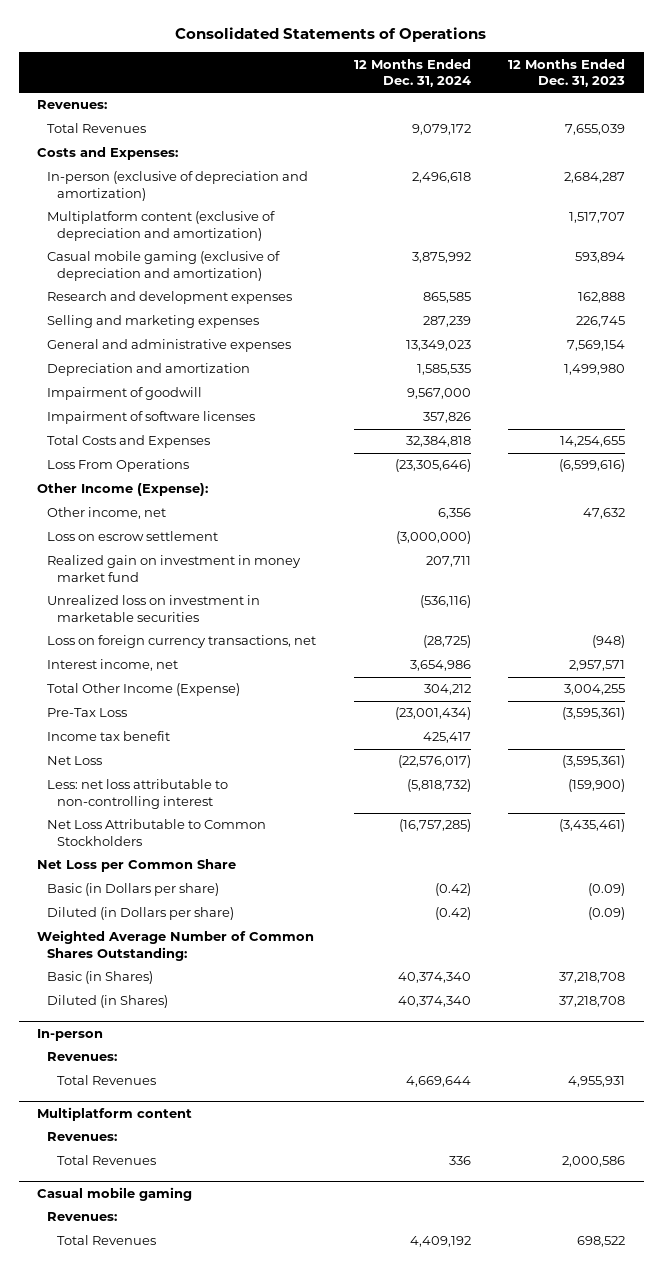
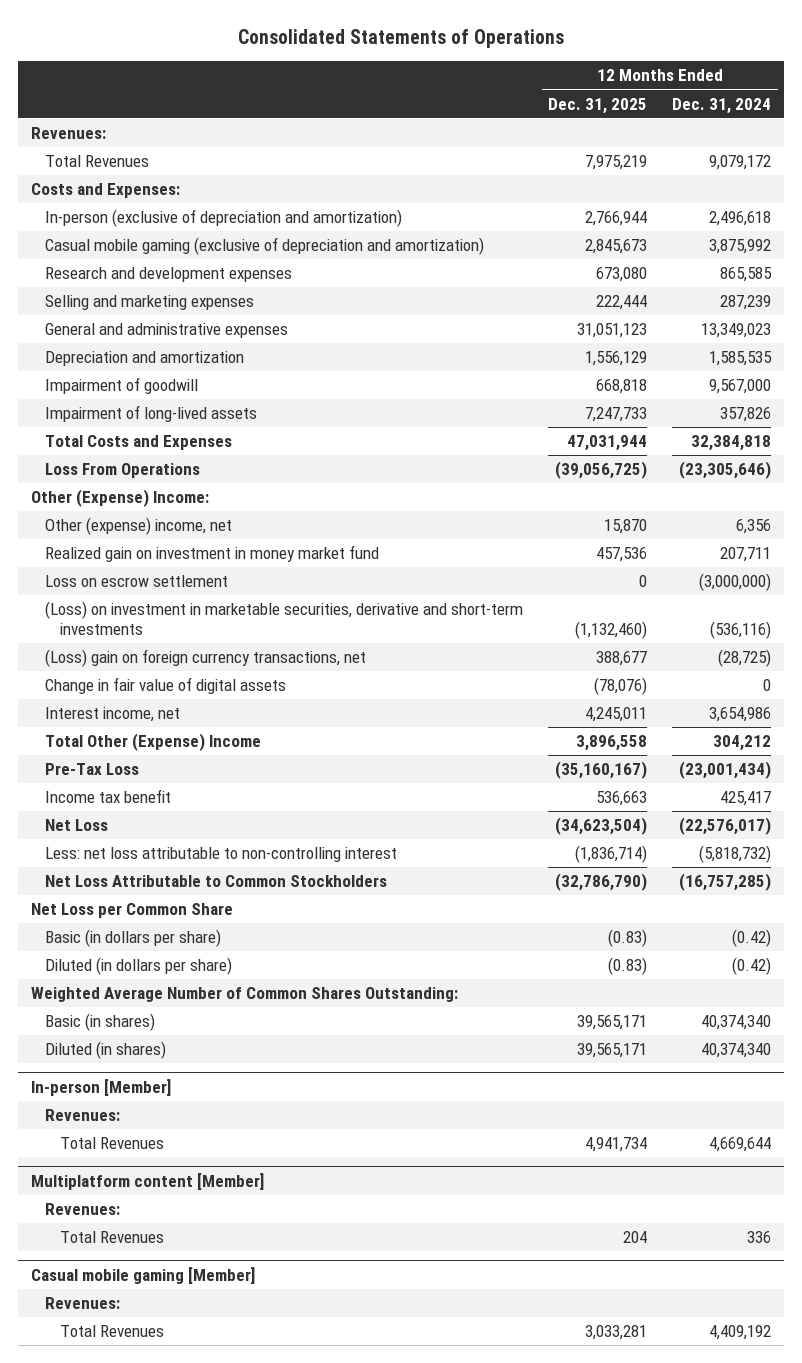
[507,58,625,88] 12 Months Ended Dec. 31, 2023 -> none
none -> [548,97,648,114] Dec. 31, 2025
[47,211,276,242] Multiplatform content (exclusive of depreciation and amortization) -> none
[47,411,256,425] Impairment of software licenses -> [45,405,258,423] Impairment of long-lived assets
[37,483,209,497] Other Income (Expense): -> [30,489,209,508] Other (Expense) Income:
[47,507,167,520] Other income, net -> [45,517,233,536] Other (expense) income, net
[47,531,219,542] Loss on escrow settlement -> [45,575,229,588] Loss on escrow settlement
[47,595,261,623] Unrealized loss on investment in marketable securities -> [45,601,524,635] (Loss) on investment in marketable securities, derivative and short-term investments
[47,635,317,649] Loss on foreign currency transactions, net -> [45,649,367,668] (Loss) gain on foreign currency transactions, net
none -> [45,677,287,695] Change in fair value of digital assets
[47,683,241,697] Total Other Income (Expense) -> [45,733,262,752] Total Other (Expense) Income
[47,883,220,897] Basic (in Dollars per share) -> [45,929,222,948] Basic (in dollars per share)
[47,907,235,921] Diluted (in Dollars per share) -> [45,957,233,976] Diluted (in dollars per share)
[47,971,154,985] Basic (in Shares) -> [45,1013,156,1032] Basic (in shares)
[47,995,169,1009] Diluted (in Shares) -> [45,1041,167,1060] Diluted (in shares)
[37,1028,104,1041] In-person -> [30,1078,171,1096] In-person [Member]
[37,1106,193,1121] Multiplatform content -> [30,1172,264,1190] Multiplatform content [Member]
[37,1186,193,1201] Casual mobile gaming -> [30,1266,255,1284] Casual mobile gaming [Member]

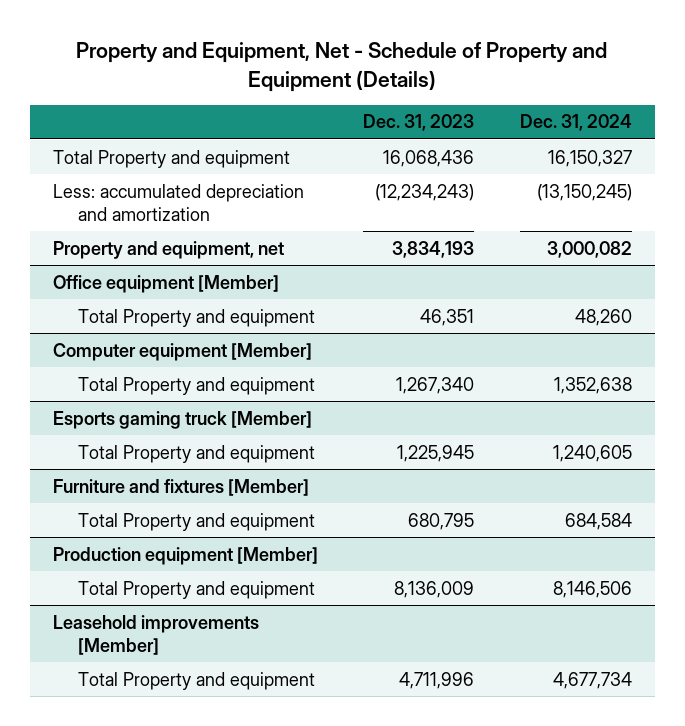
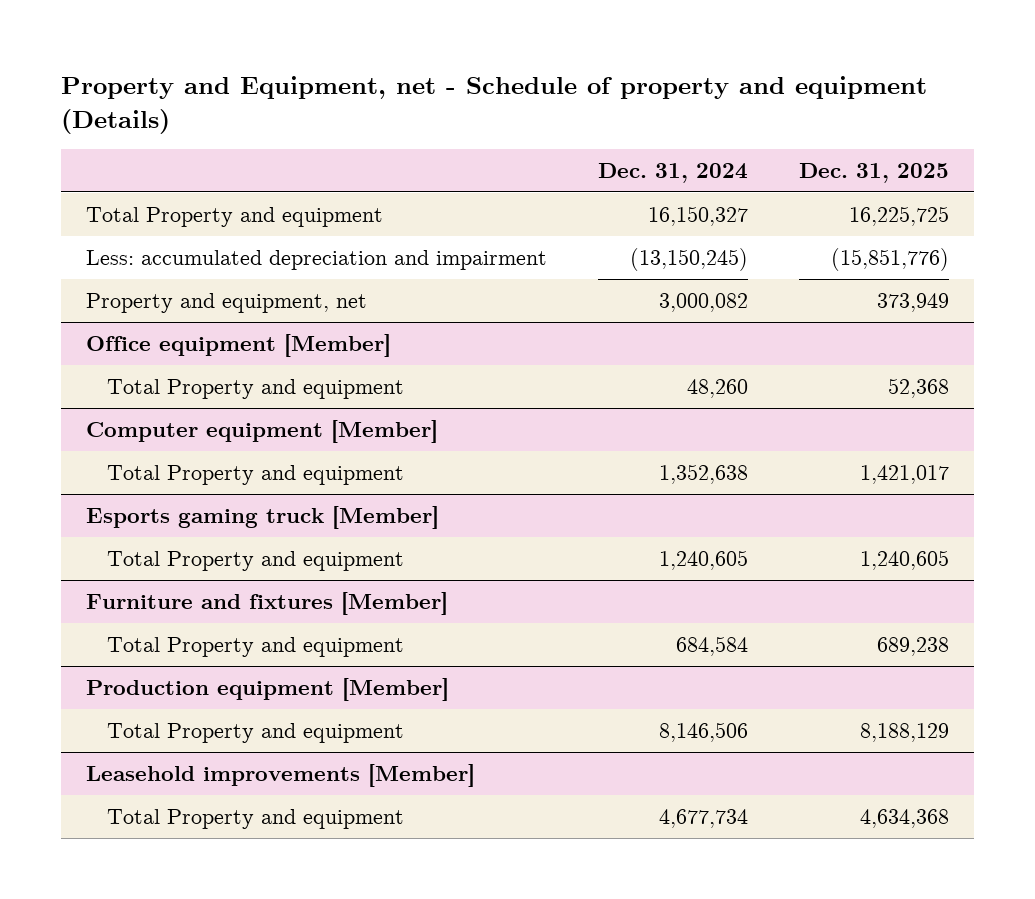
[76,42,608,92] Property and Equipment, Net - Schedule of Property and Equipment (Details) -> [60,76,927,134] Property and Equipment, net - Schedule of property and equipment (Details)
[363,114,475,132] Dec. 31, 2023 -> none
none -> [798,163,949,184] Dec. 31, 2025
[52,183,304,221] Less: accumulated depreciation and amortization -> [86,249,548,270] Less: accumulated depreciation and impairment

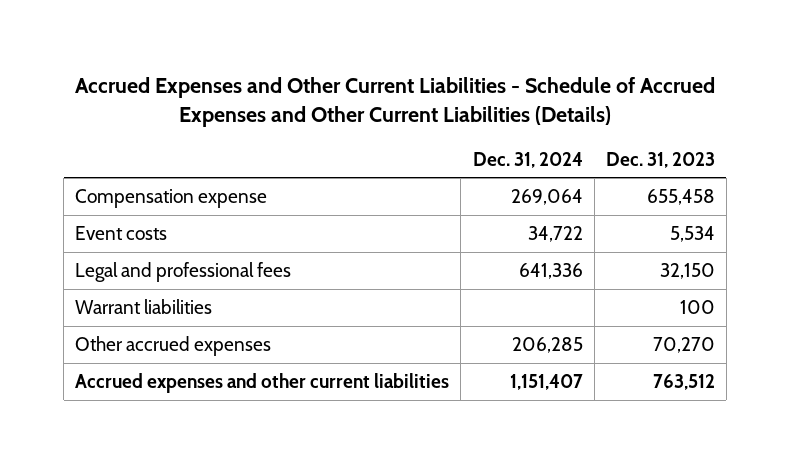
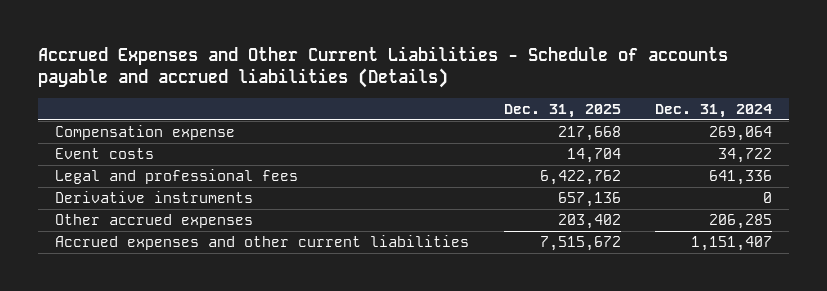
[75,76,716,128] Accrued Expenses and Other Current Liabilities - Schedule of Accrued Expenses and Other Current Liabilities (Details) -> [38,45,729,89] Accrued Expenses and Other Current Liabilities - Schedule of accounts payable and accrued liabilities (Details)
[605,151,715,168] Dec. 31, 2023 -> none
none -> [503,103,621,118] Dec. 31, 2025
[75,298,213,314] Warrant liabilities -> none
none -> [55,191,254,204] Derivative instruments

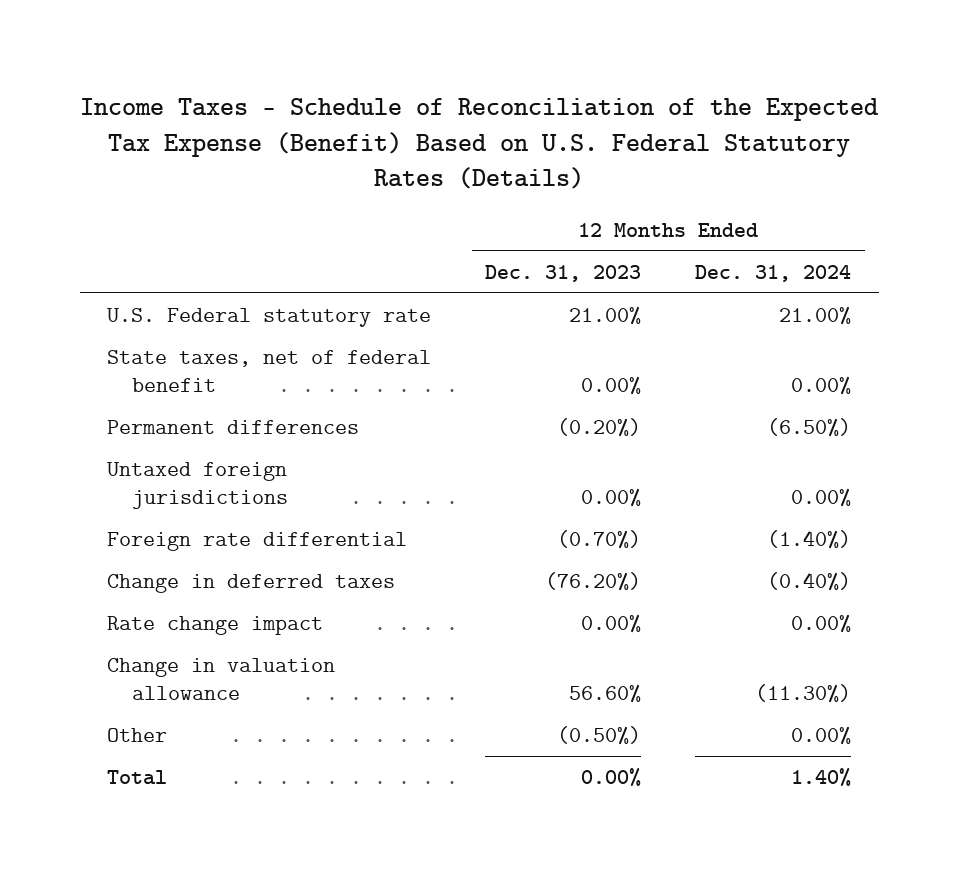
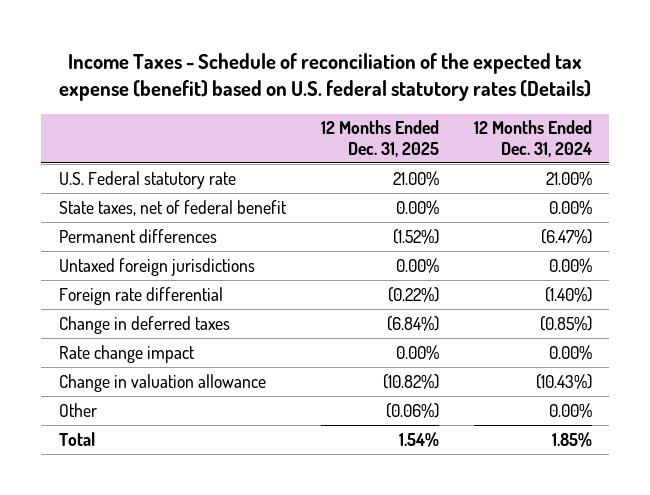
[80,98,880,190] Income Taxes - Schedule of Reconciliation of the Expected Tax Expense (Benefit) Based on U.S. Federal Statutory Rates (Details) -> [59,52,592,101] Income Taxes - Schedule of reconciliation of the expected tax expense (benefit) based on U.S. federal statutory rates (Details)
[485,264,642,282] Dec. 31, 2023 -> none
none -> [320,120,439,157] 12 Months Ended Dec. 31, 2025
[767,417,852,437] (6.50%) -> [540,228,592,244] (6.47%)
[767,571,852,591] (0.40%) -> [539,315,592,331] (0.85%)
[755,684,852,704] (11.30%) -> [535,373,592,389] (10.43%)
[791,767,852,786] 1.40% -> [551,431,592,447] 1.85%

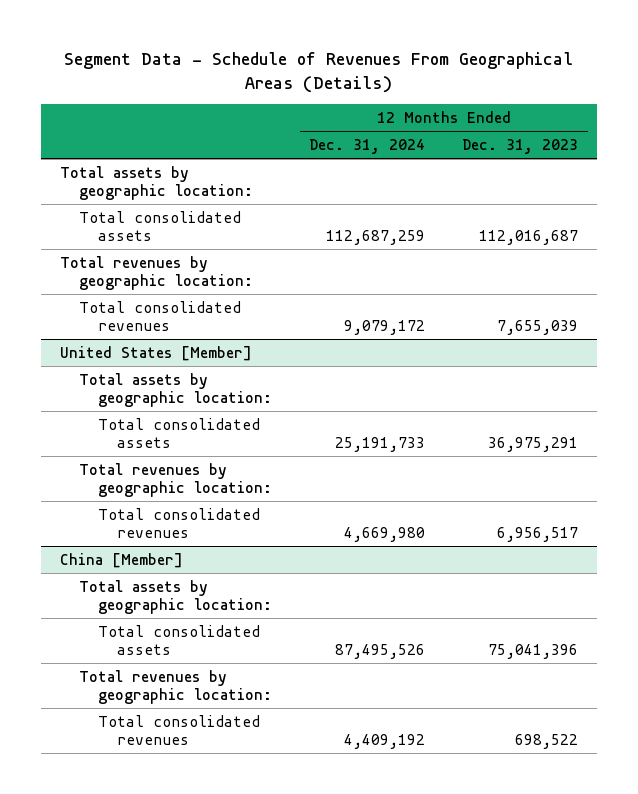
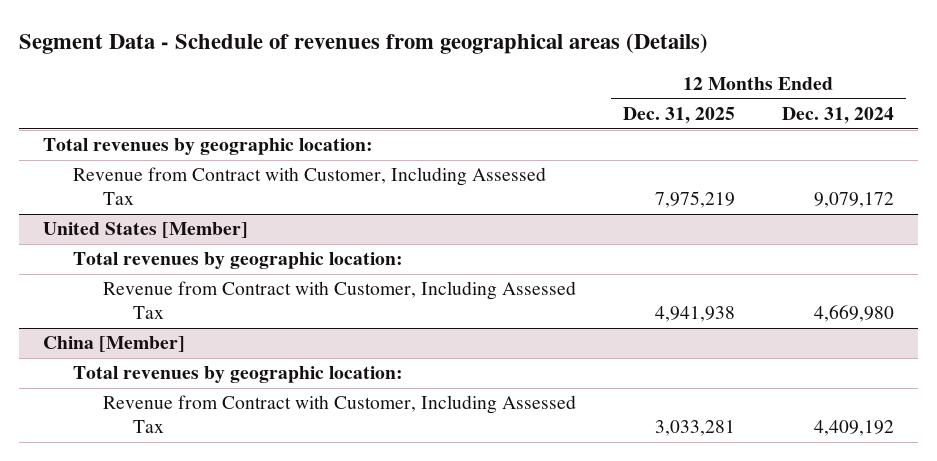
[64,51,574,93] Segment Data - Schedule of Revenues From Geographical Areas (Details) -> [19,33,709,55] Segment Data - Schedule of revenues from geographical areas (Details)
[462,138,579,154] Dec. 31, 2023 -> none
none -> [622,106,735,124] Dec. 31, 2025
[59,165,253,200] Total assets by geographic location: -> none
[78,210,241,241] Total consolidated assets -> none
[78,300,241,331] Total consolidated revenues -> [72,167,546,206] Revenue from Contract with Customer, Including Assessed Tax
[78,372,273,407] Total assets by geographic location: -> none
[98,417,261,448] Total consolidated assets -> none
[98,507,261,538] Total consolidated revenues -> [102,281,576,320] Revenue from Contract with Customer, Including Assessed Tax
[78,579,273,614] Total assets by geographic location: -> none
[98,624,261,655] Total consolidated assets -> none
[98,714,261,745] Total consolidated revenues -> [102,395,576,434] Revenue from Contract with Customer, Including Assessed Tax

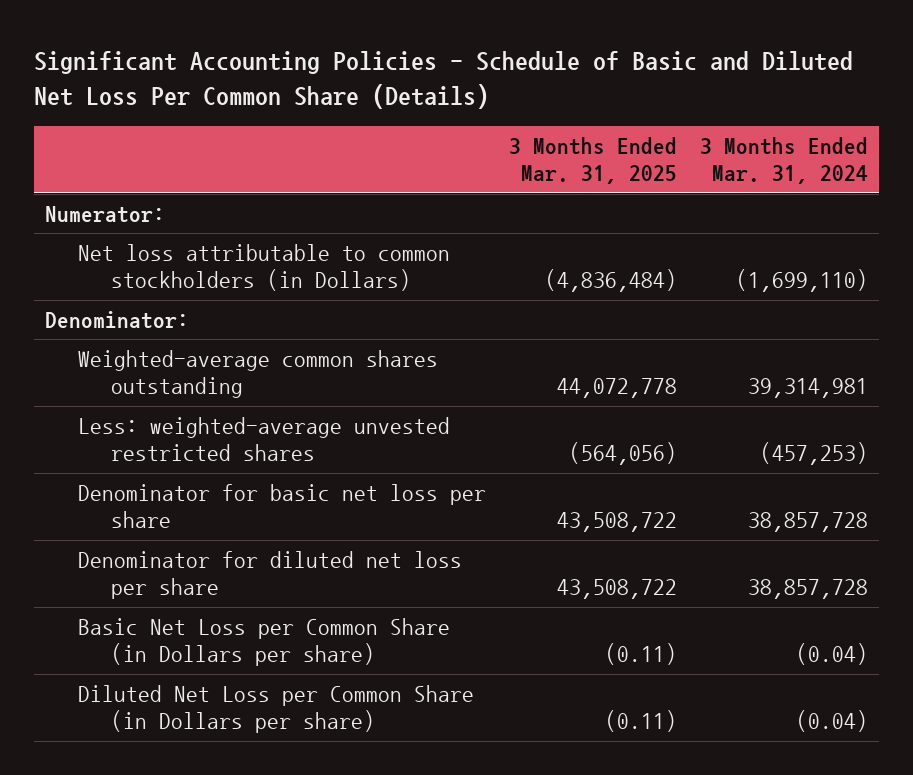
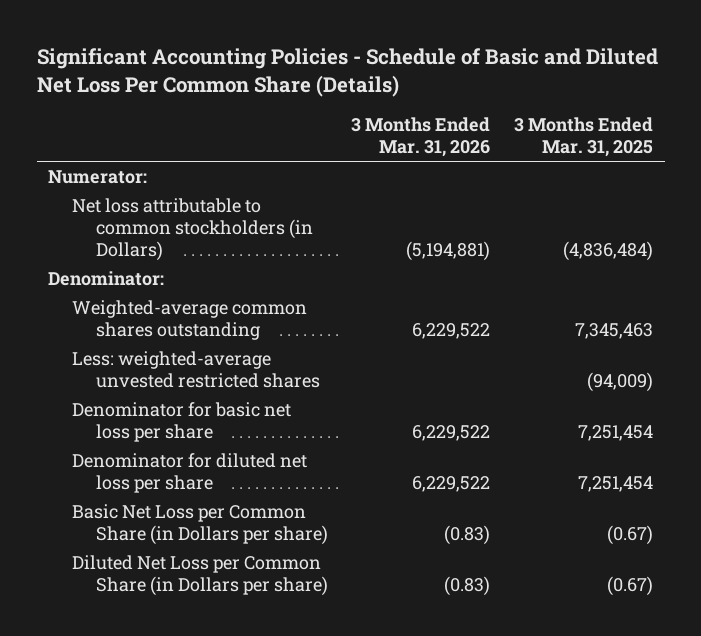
[699,137,868,185] 3 Months Ended Mar. 31, 2024 -> none
none -> [351,116,491,157] 3 Months Ended Mar. 31, 2026
[556,378,677,399] 44,072,778 -> [574,322,653,339] 7,345,463
[568,442,677,466] (564,056) -> [586,371,653,392] (94,009)
[556,512,677,533] 43,508,722 -> [577,424,653,441] 7,251,454
[556,579,677,600] 43,508,722 -> [577,475,653,492] 7,251,454
[604,643,677,666] (0.11) -> [606,524,653,545] (0.67)
[604,710,677,733] (0.11) -> [606,575,653,596] (0.67)

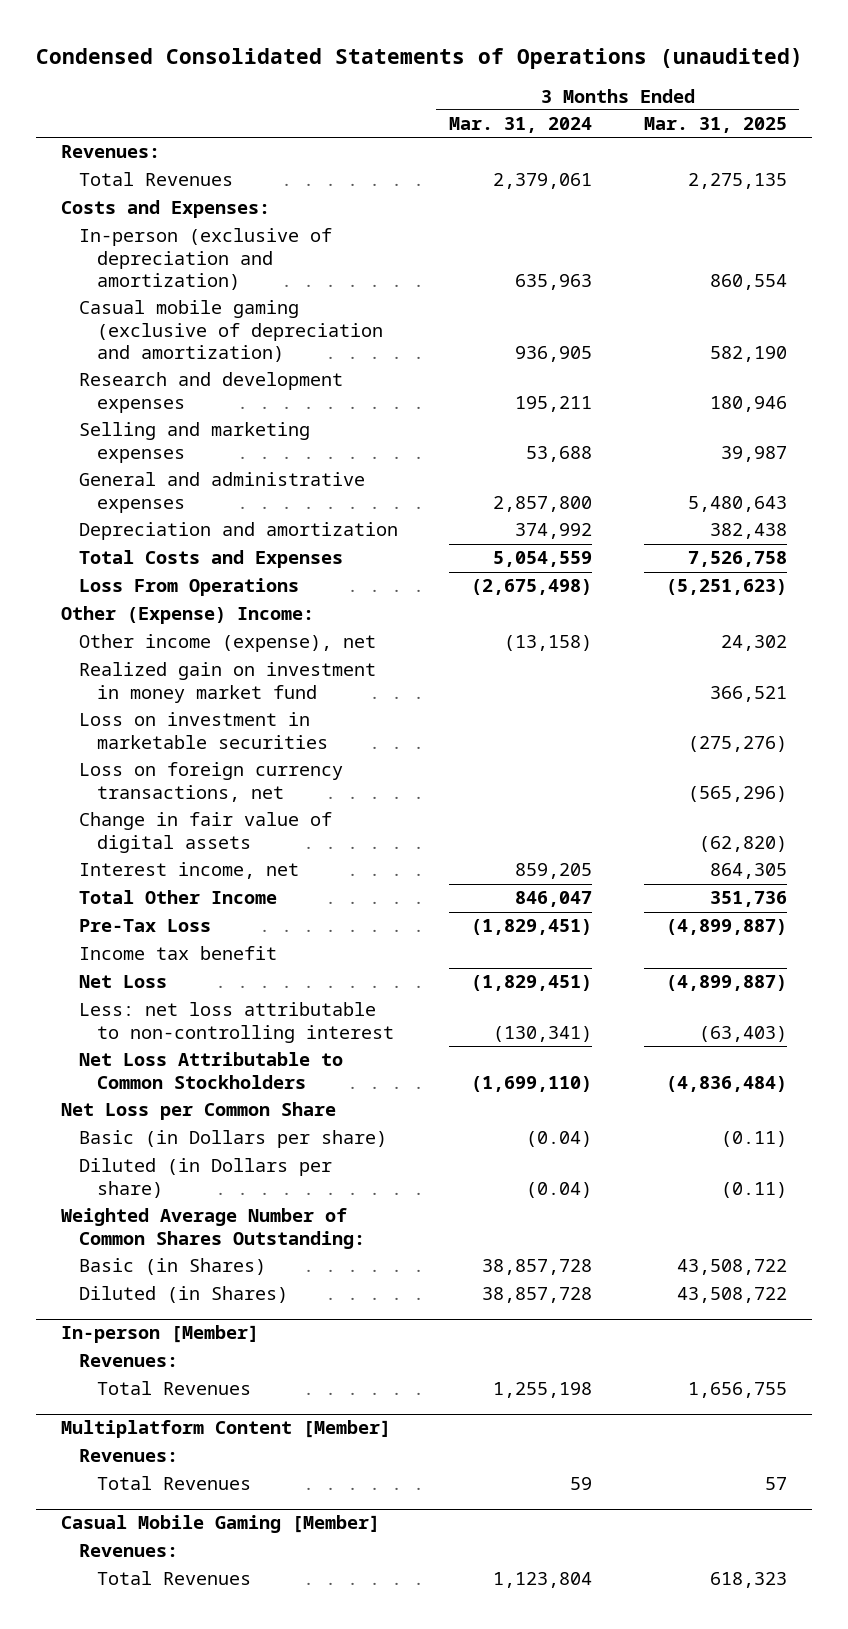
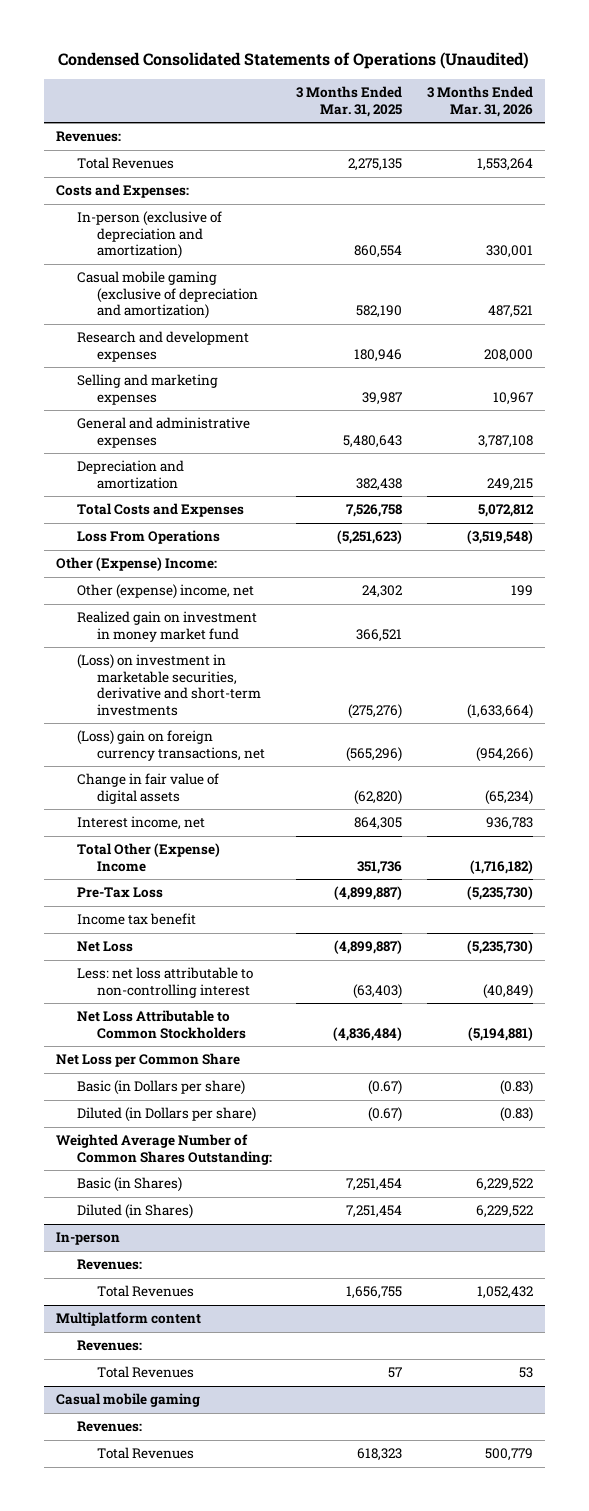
[35,47,803,69] Condensed Consolidated Statements of Operations (unaudited) -> [58,52,530,70] Condensed Consolidated Statements of Operations (Unaudited)
[449,117,593,134] Mar. 31, 2024 -> none
none -> [426,86,533,117] 3 Months Ended Mar. 31, 2026
[79,634,377,653] Other income (expense), net -> [76,584,254,600] Other (expense) income, net
[79,712,328,749] Loss on investment in marketable securities -> [76,654,262,716] (Loss) on investment in marketable securities, derivative and short-term investments
[79,762,344,802] Loss on foreign currency transactions, net -> [76,730,266,761] (Loss) gain on foreign currency transactions, net
[79,890,278,905] Total Other Income -> [76,843,220,872] Total Other (Expense) Income
[720,1131,787,1148] (0.11) -> [368,1080,403,1096] (0.67)
[720,1181,787,1198] (0.11) -> [368,1107,403,1123] (0.67)
[676,1259,787,1276] 43,508,722 -> [346,1178,403,1192] 7,251,454
[676,1287,787,1304] 43,508,722 -> [346,1205,403,1219] 7,251,454
[61,1325,260,1344] In-person [Member] -> [56,1232,121,1246] In-person
[61,1420,392,1439] Multiplatform Content [Member] -> [56,1312,202,1327] Multiplatform content
[61,1515,381,1534] Casual Mobile Gaming [Member] -> [56,1393,201,1408] Casual mobile gaming

